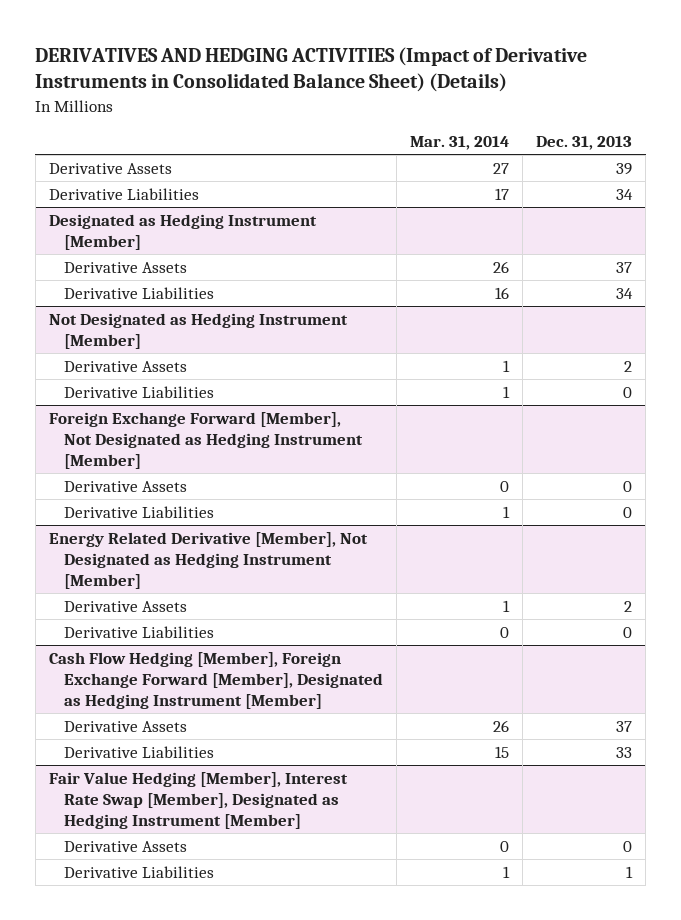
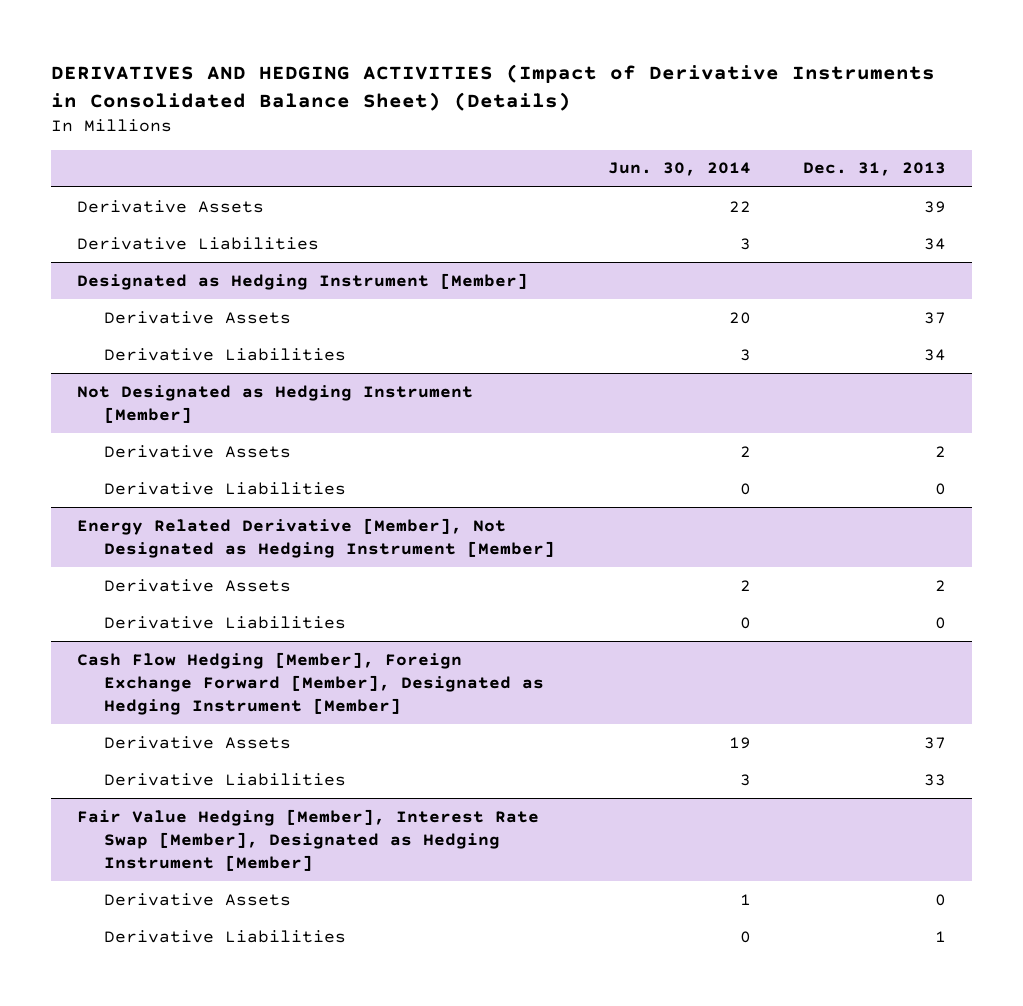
[410,136,510,151] Mar. 31, 2014 -> none
none -> [607,162,751,177] Jun. 30, 2014
[48,411,364,469] Foreign Exchange Forward [Member], Not Designated as Hedging Instrument [Member] -> none
[64,480,188,492] Derivative Assets -> none
[64,505,215,518] Derivative Liabilities -> none

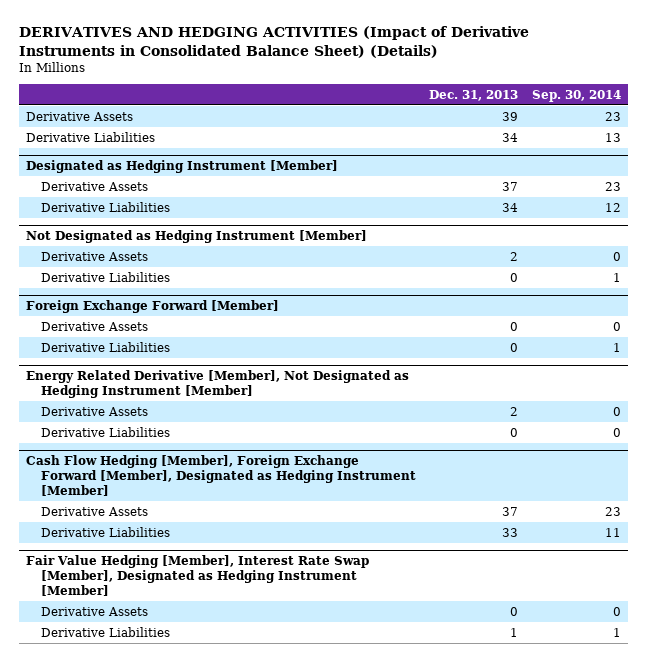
[607,162,751,177] Jun. 30, 2014 -> none
none -> [531,89,621,102] Sep. 30, 2014
none -> [25,300,279,314] Foreign Exchange Forward [Member]
none -> [40,321,148,331] Derivative Assets
none -> [40,341,170,352] Derivative Liabilities

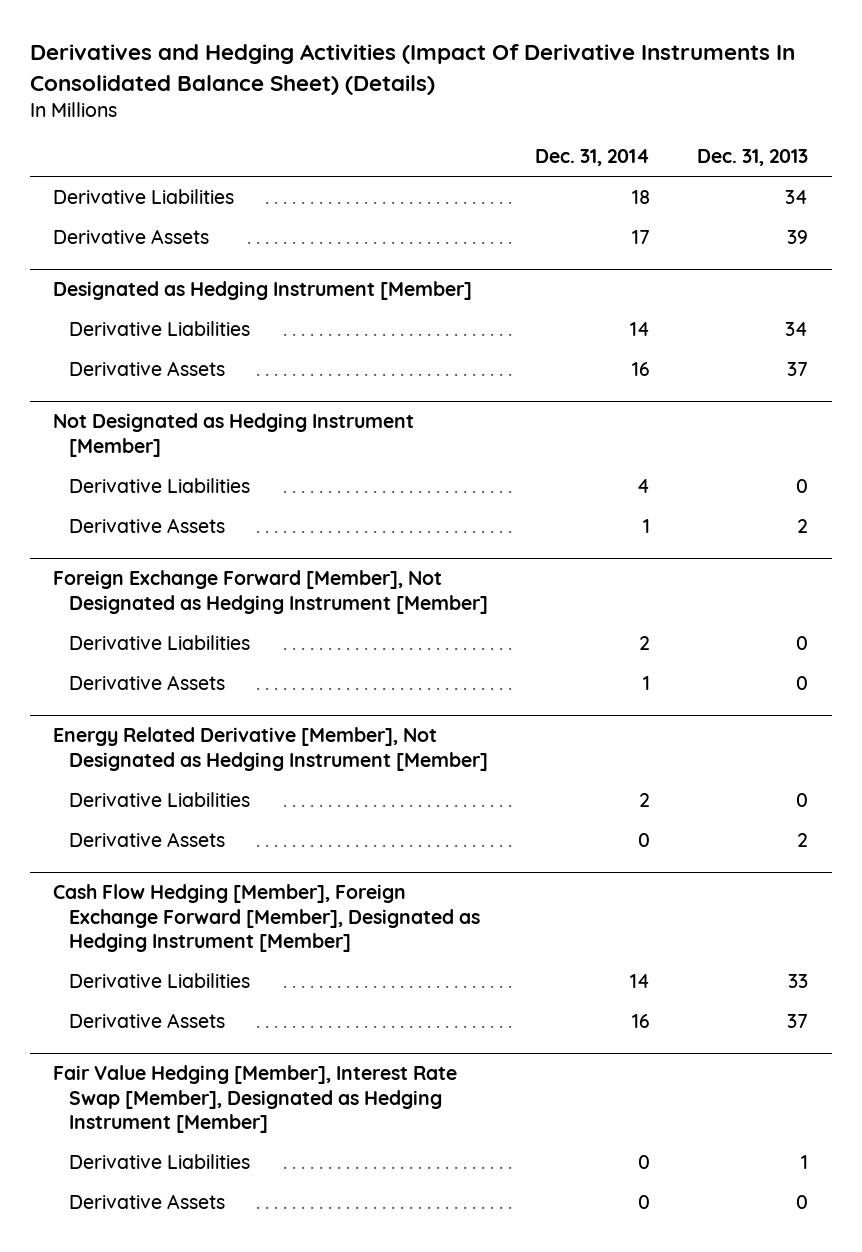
[18,26,529,58] DERIVATIVES AND HEDGING ACTIVITIES (Impact of Derivative Instruments in Consolidated Balance Sheet) (Details) -> [29,44,795,95] Derivatives and Hedging Activities (Impact Of Derivative Instruments In Consolidated Balance Sheet) (Details)
[531,89,621,102] Sep. 30, 2014 -> none
none -> [535,149,651,167] Dec. 31, 2014
[25,111,133,121] Derivative Assets -> [53,228,210,244] Derivative Assets
[40,181,148,191] Derivative Assets -> [69,360,226,376] Derivative Assets
none -> [69,477,251,493] Derivative Liabilities
none -> [53,570,489,614] Foreign Exchange Forward [Member], Not Designated as Hedging Instrument [Member]
[25,300,279,314] Foreign Exchange Forward [Member] -> none
[40,341,170,352] Derivative Liabilities -> none
[40,406,148,416] Derivative Assets -> [69,831,226,847] Derivative Assets
[40,506,148,516] Derivative Assets -> [69,1012,226,1028] Derivative Assets
[40,606,148,616] Derivative Assets -> [69,1193,226,1209] Derivative Assets

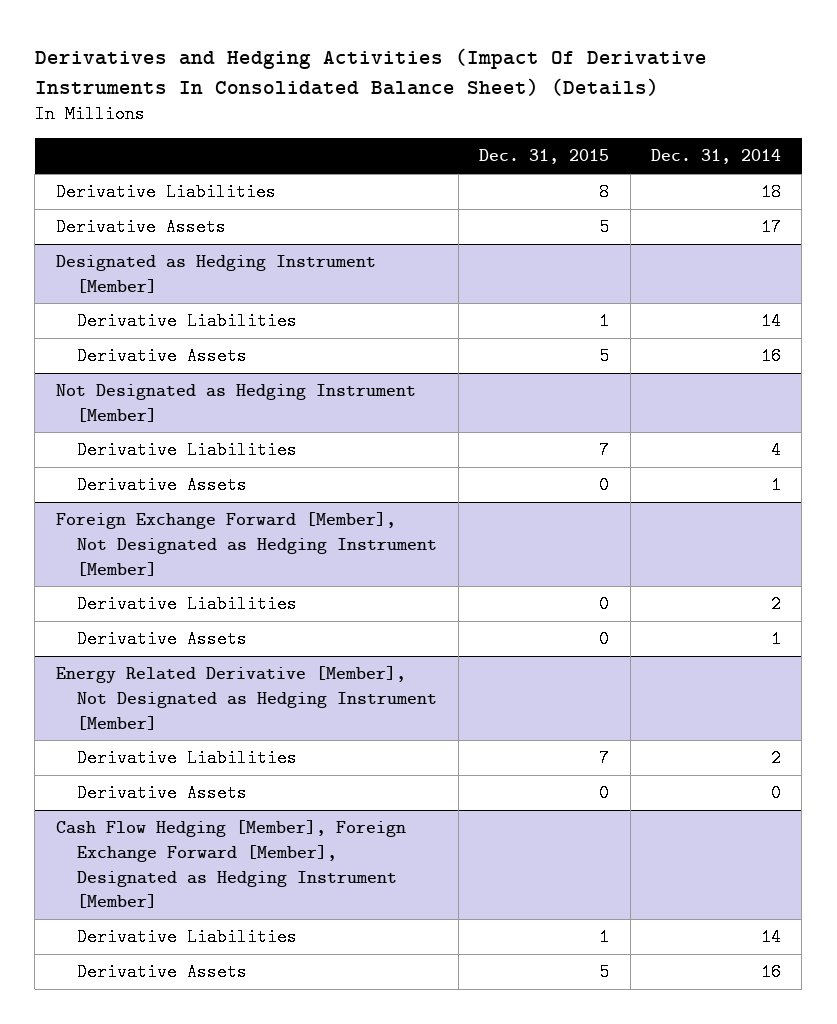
[697,149,809,167] Dec. 31, 2013 -> none
none -> [479,149,610,165] Dec. 31, 2015
[53,1065,458,1134] Fair Value Hedging [Member], Interest Rate Swap [Member], Designated as Hedging Instrument [Member] -> none
[69,1153,251,1169] Derivative Liabilities -> none
[69,1193,226,1209] Derivative Assets -> none

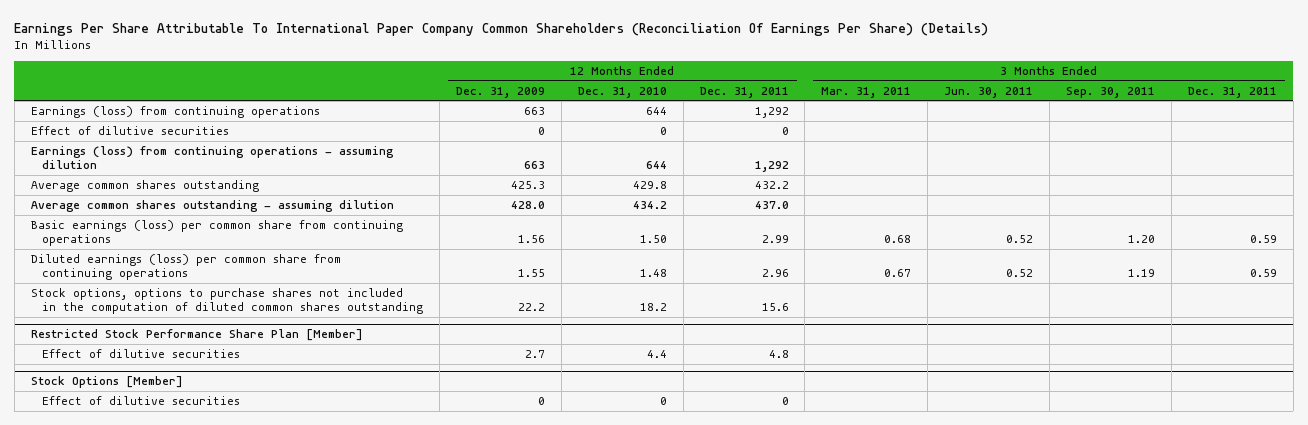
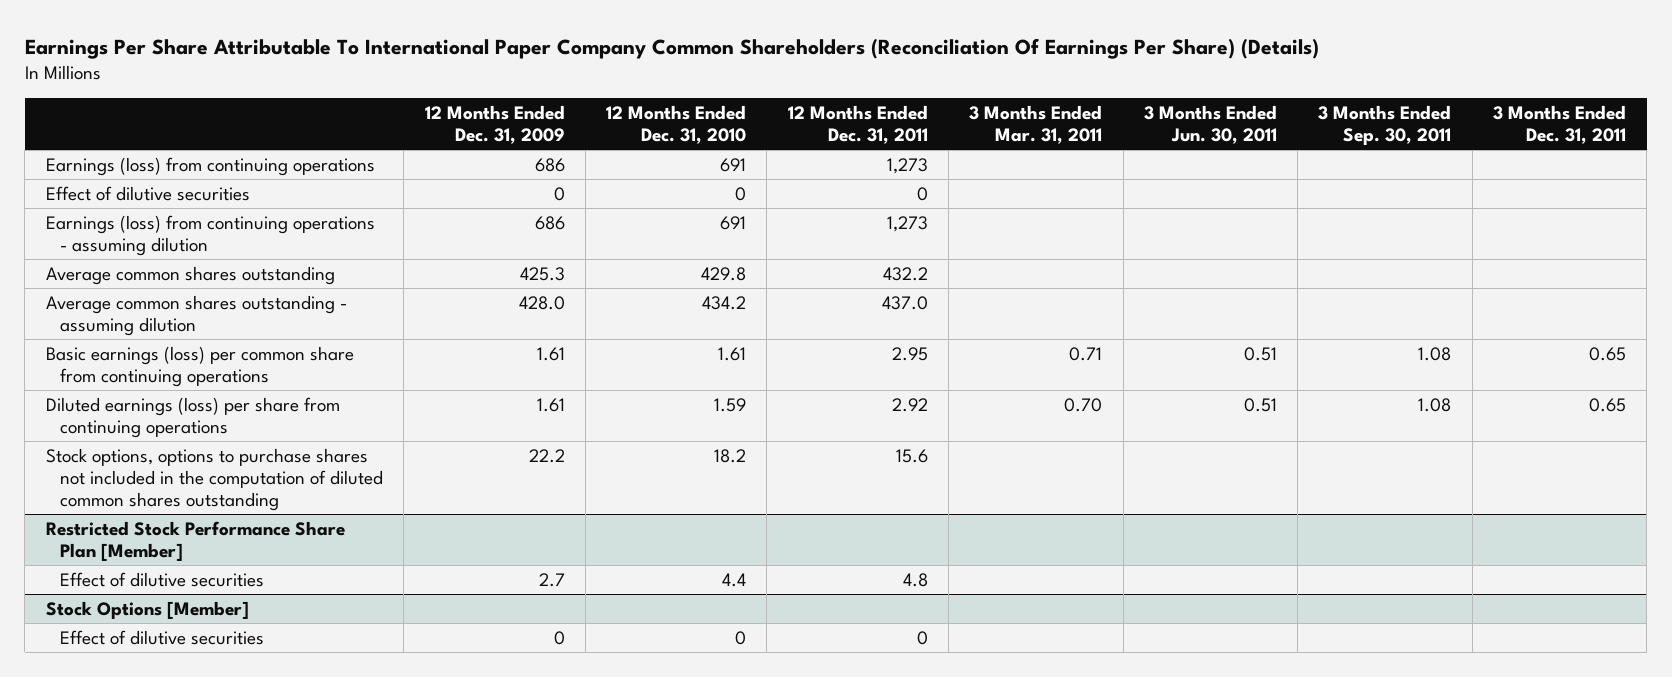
[523,106,545,115] 663 -> [534,157,565,172] 686
[645,106,667,115] 644 -> [720,157,747,172] 691
[754,106,789,118] 1,292 -> [886,157,928,174] 1,273
[523,161,545,170] 663 -> [534,215,565,230] 686
[645,161,667,170] 644 -> [720,215,747,230] 691
[754,161,789,173] 1,292 -> [886,215,928,232] 1,273
[517,235,545,244] 1.56 -> [536,346,565,361] 1.61
[639,235,667,244] 1.50 -> [718,346,747,361] 1.61
[761,235,789,244] 2.99 -> [891,346,928,361] 2.95
[884,235,912,244] 0.68 -> [1069,346,1103,361] 0.71
[1006,235,1034,244] 0.52 -> [1243,346,1277,361] 0.51
[1128,235,1156,244] 1.20 -> [1418,346,1452,361] 1.08
[1249,235,1277,244] 0.59 -> [1588,346,1626,361] 0.65
[30,253,341,281] Diluted earnings (loss) per common share from continuing operations -> [45,396,340,438] Diluted earnings (loss) per share from continuing operations
[517,269,545,278] 1.55 -> [536,397,565,412] 1.61
[639,269,667,278] 1.48 -> [714,397,747,412] 1.59
[761,269,789,278] 2.96 -> [891,397,928,412] 2.92
[884,269,912,278] 0.67 -> [1064,397,1103,412] 0.70
[1006,269,1034,278] 0.52 -> [1243,397,1277,412] 0.51
[1128,269,1156,278] 1.19 -> [1418,397,1452,412] 1.08
[1249,269,1277,278] 0.59 -> [1588,397,1626,412] 0.65

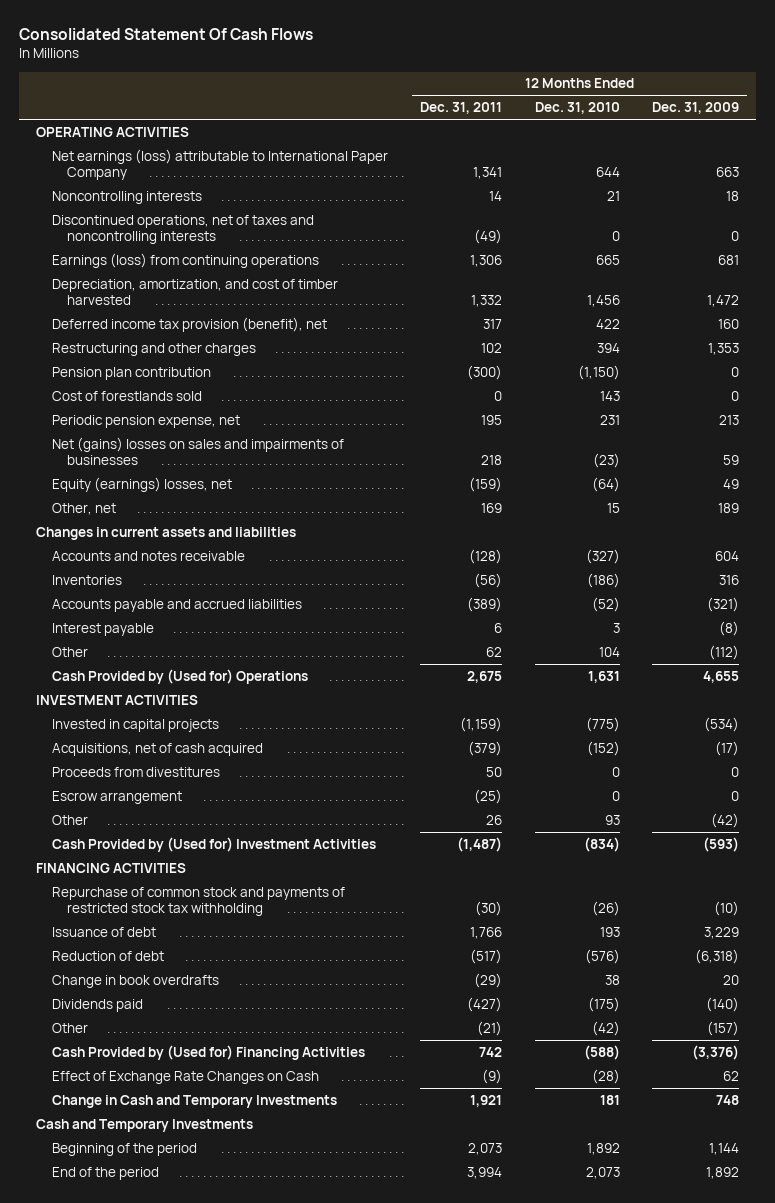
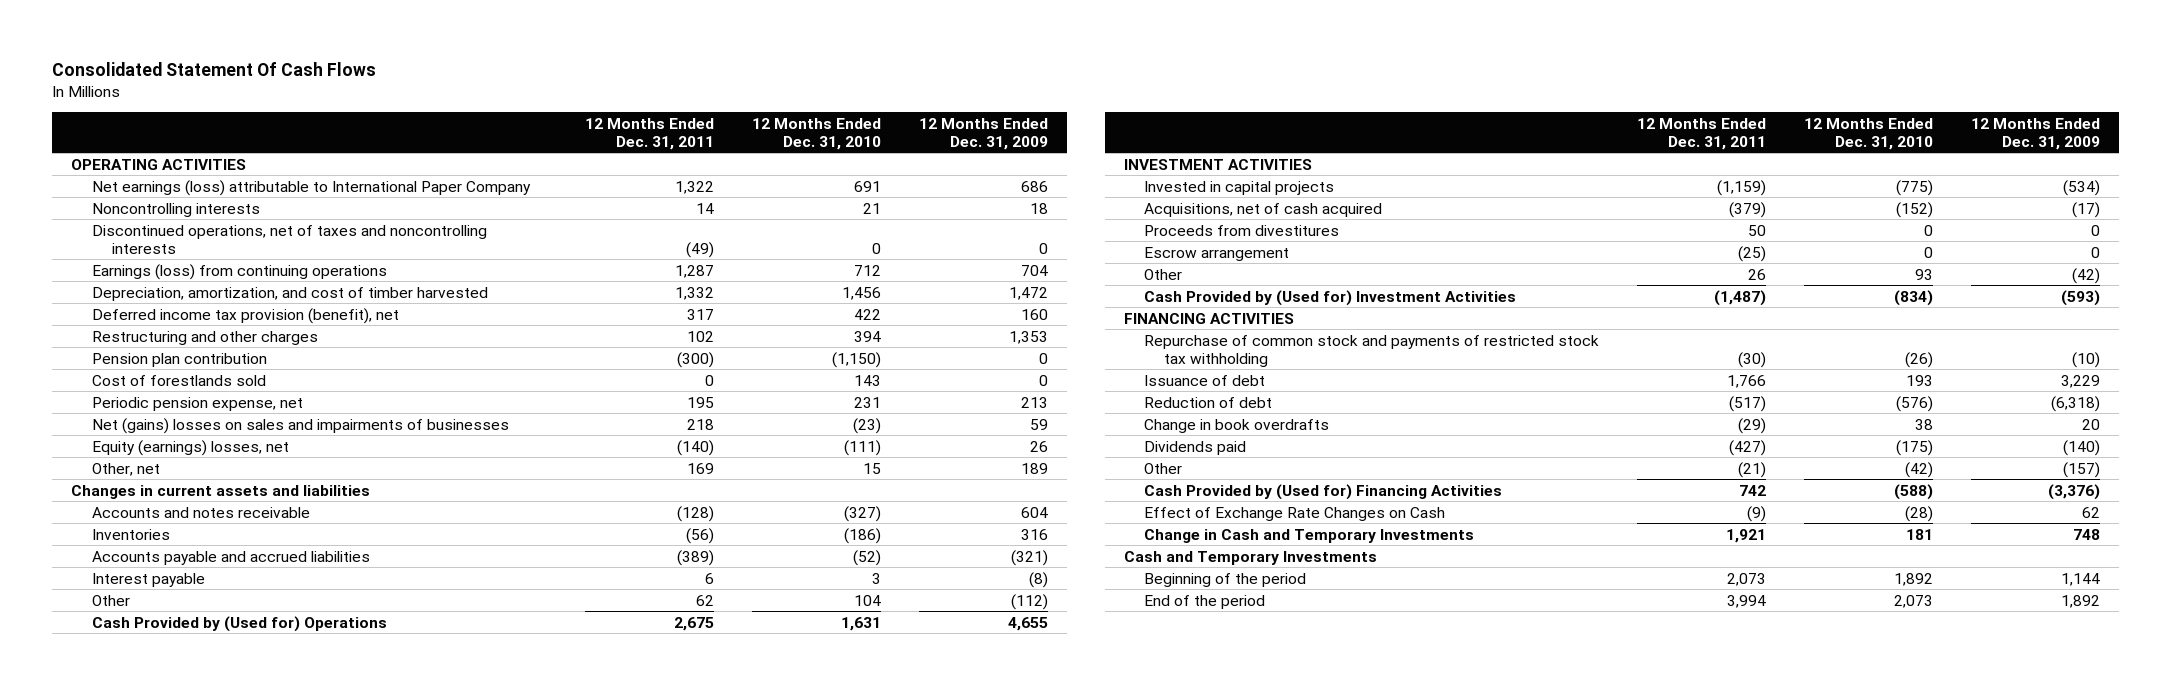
[473,166,503,179] 1,341 -> [674,180,714,194] 1,322
[595,166,620,177] 644 -> [853,180,881,192] 691
[716,166,740,177] 663 -> [1020,180,1048,192] 686
[470,254,503,267] 1,306 -> [674,264,714,278] 1,287
[595,254,620,265] 665 -> [853,264,881,276] 712
[718,254,740,265] 681 -> [1020,264,1048,276] 704
[469,476,503,492] (159) -> [676,439,714,456] (140)
[591,476,620,492] (64) -> [843,439,881,456] (111)
[723,478,740,489] 49 -> [1029,440,1048,452] 26

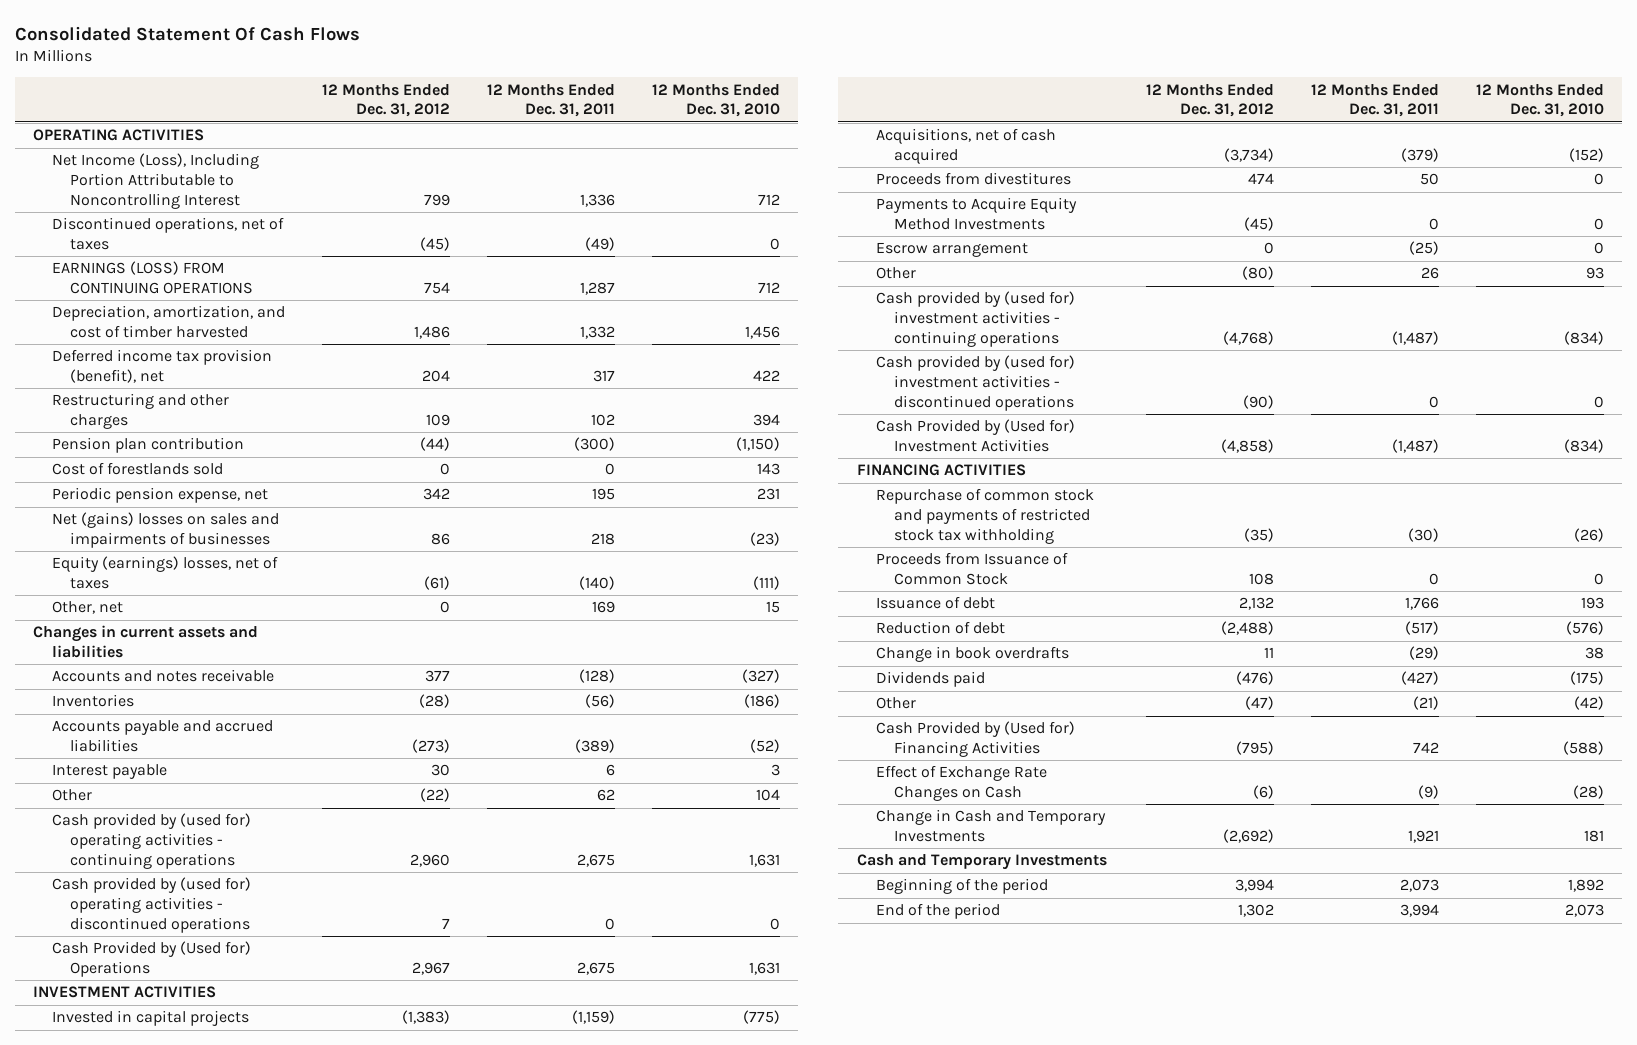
[918,117,1048,150] 12 Months Ended Dec. 31, 2009 -> none
none -> [321,83,450,118] 12 Months Ended Dec. 31, 2012
[91,179,531,196] Net earnings (loss) attributable to International Paper Company -> none
[91,202,260,217] Noncontrolling interests -> none
none -> [51,153,259,209] Net Income (Loss), Including Portion Attributable to Noncontrolling Interest
[91,224,487,254] Discontinued operations, net of taxes and noncontrolling interests -> [51,217,284,251] Discontinued operations, net of taxes
[91,263,387,280] Earnings (loss) from continuing operations -> [51,261,254,295] EARNINGS (LOSS) FROM CONTINUING OPERATIONS
[91,439,289,456] Equity (earnings) losses, net -> [51,556,278,590] Equity (earnings) losses, net of taxes
none -> [51,813,251,869] Cash provided by (used for) operating activities - continuing operations
none -> [51,877,251,933] Cash provided by (used for) operating activities - discontinued operations
none -> [875,197,1077,231] Payments to Acquire Equity Method Investments
none -> [875,291,1075,347] Cash provided by (used for) investment activities - continuing operations
none -> [875,355,1075,411] Cash provided by (used for) investment activities - discontinued operations
none -> [875,552,1068,586] Proceeds from Issuance of Common Stock

